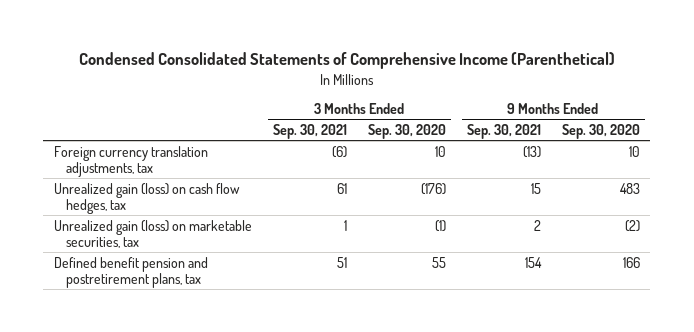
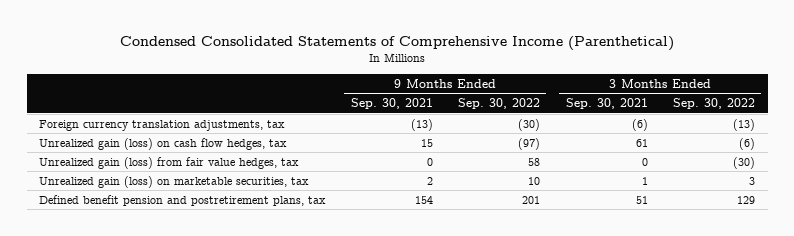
[367,124,446,140] Sep. 30, 2020 -> none
[561,124,640,140] Sep. 30, 2020 -> none
none -> [458,98,541,110] Sep. 30, 2022
none -> [672,98,755,110] Sep. 30, 2022
none -> [39,156,300,169] Unrealized gain (loss) from fair value hedges, tax

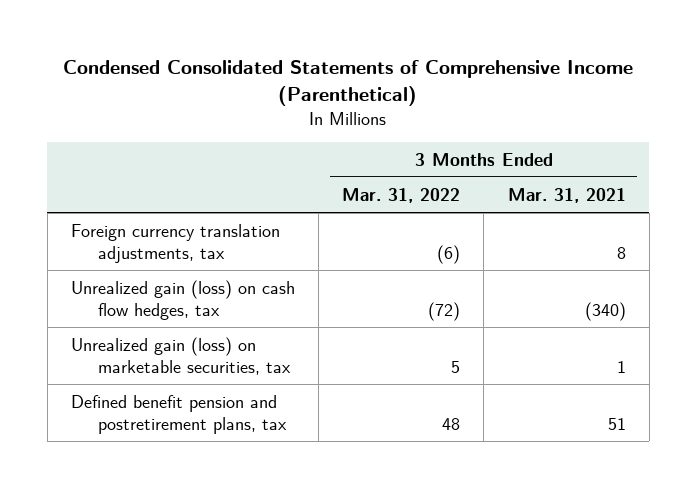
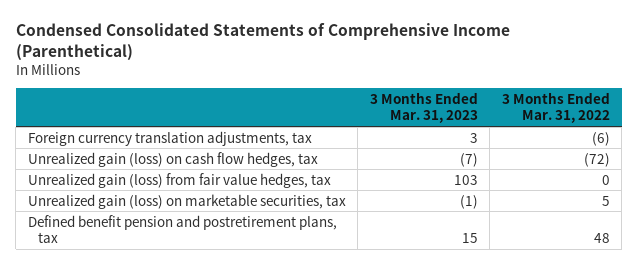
[507,187,626,203] Mar. 31, 2021 -> none
none -> [369,91,478,124] 3 Months Ended Mar. 31, 2023
none -> [27,172,331,188] Unrealized gain (loss) from fair value hedges, tax

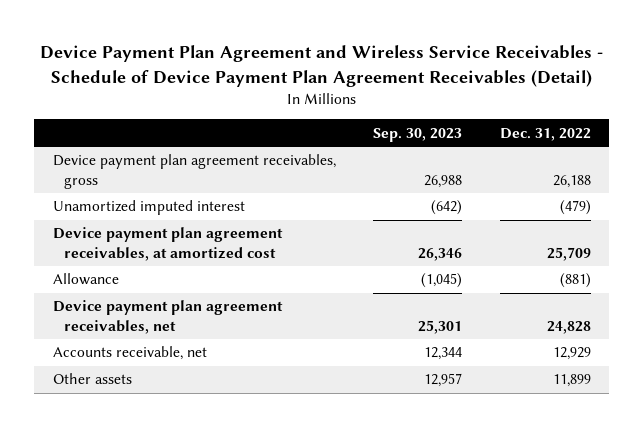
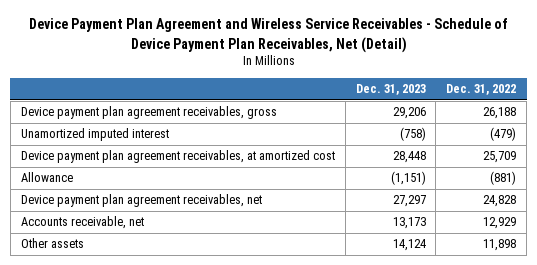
[39,45,603,87] Device Payment Plan Agreement and Wireless Service Receivables - Schedule of Device Payment Plan Agreement Receivables (Detail) -> [28,18,508,53] Device Payment Plan Agreement and Wireless Service Receivables - Schedule of Device Payment Plan Receivables, Net (Detail)
[373,127,463,142] Sep. 30, 2023 -> none
none -> [355,84,426,96] Dec. 31, 2023
[552,374,591,388] 11,899 -> [483,239,517,252] 11,898

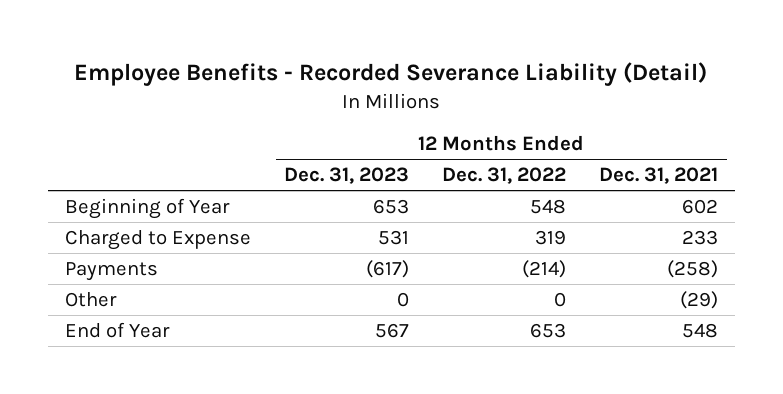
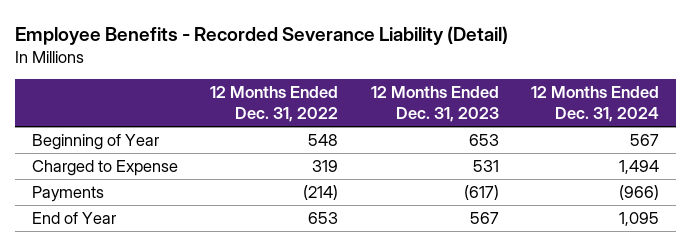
[599,167,719,185] Dec. 31, 2021 -> none
none -> [531,86,660,123] 12 Months Ended Dec. 31, 2024
[64,291,117,307] Other -> none

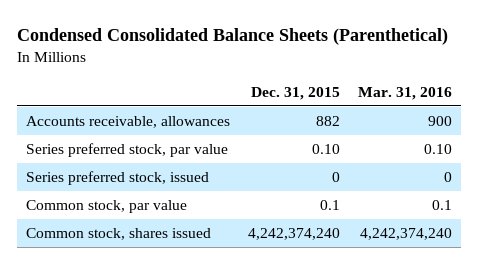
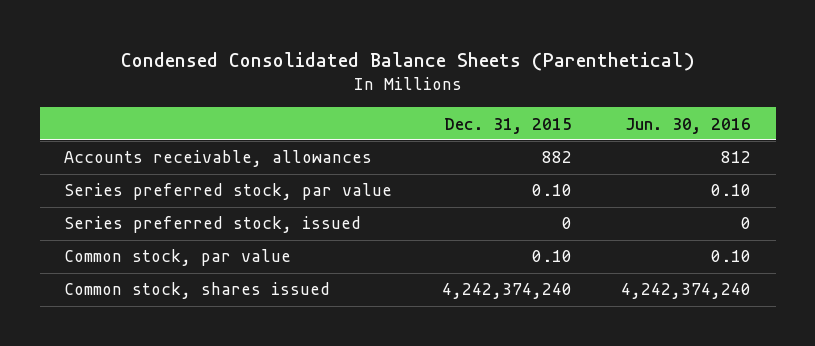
[358,86,453,100] Mar. 31, 2016 -> none
none -> [625,117,752,134] Jun. 30, 2016
[320,199,341,210] 0.1 -> [531,250,572,263] 0.10

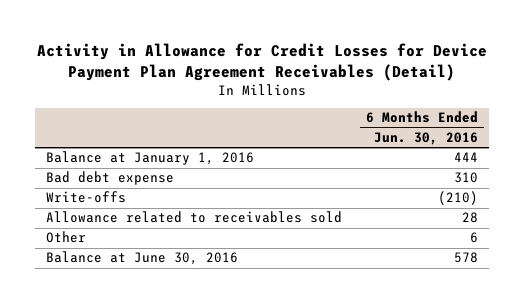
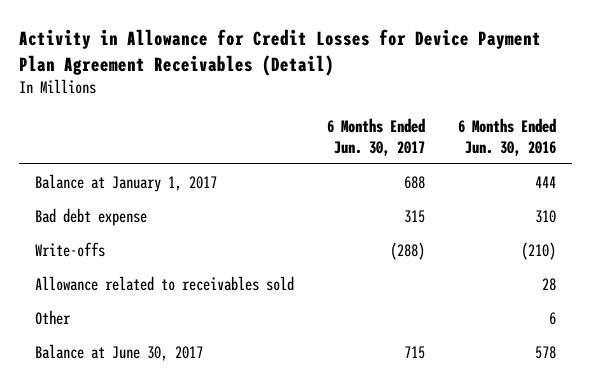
none -> [327,118,426,156] 6 Months Ended Jun. 30, 2017
[46,151,255,166] Balance at January 1, 2016 -> [35,173,218,192] Balance at January 1, 2017
[46,251,239,266] Balance at June 30, 2016 -> [35,343,204,361] Balance at June 30, 2017

